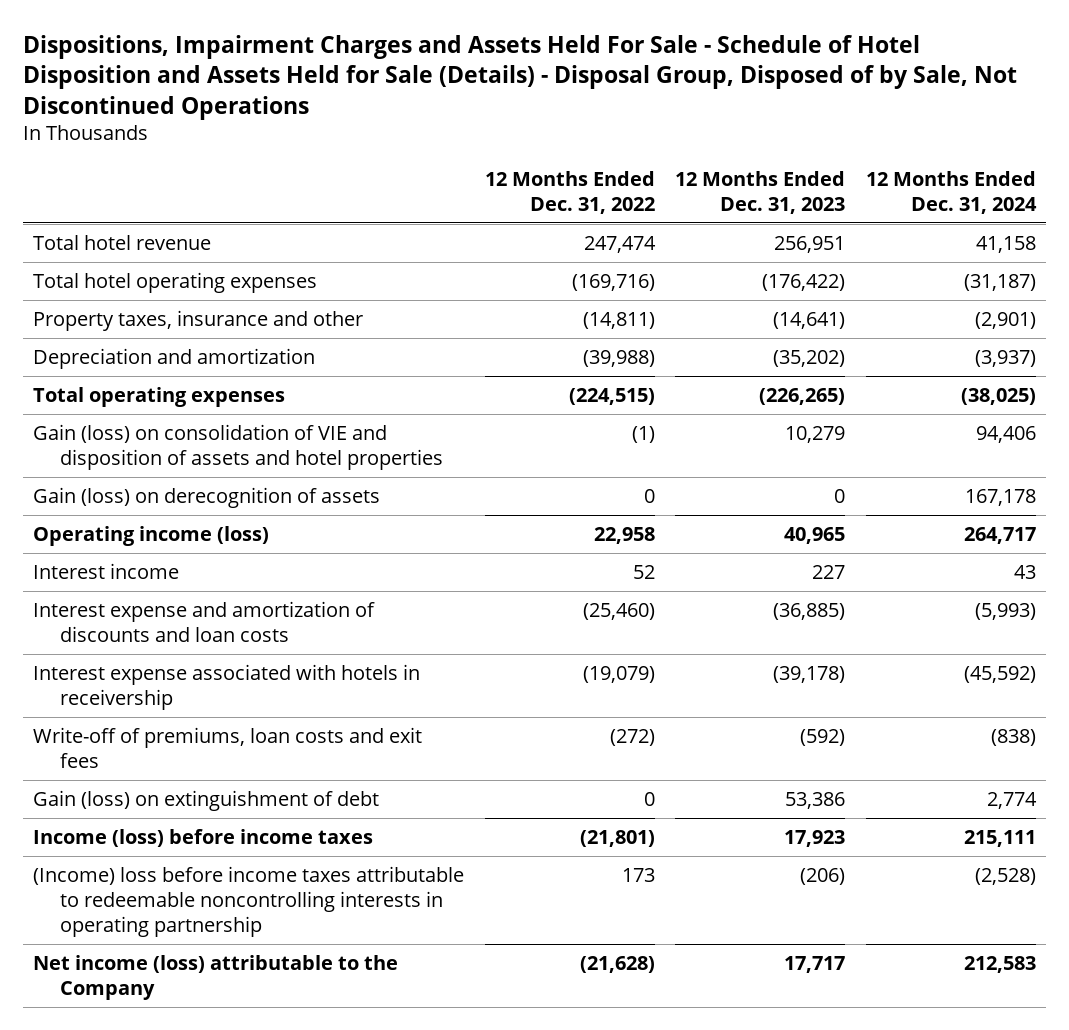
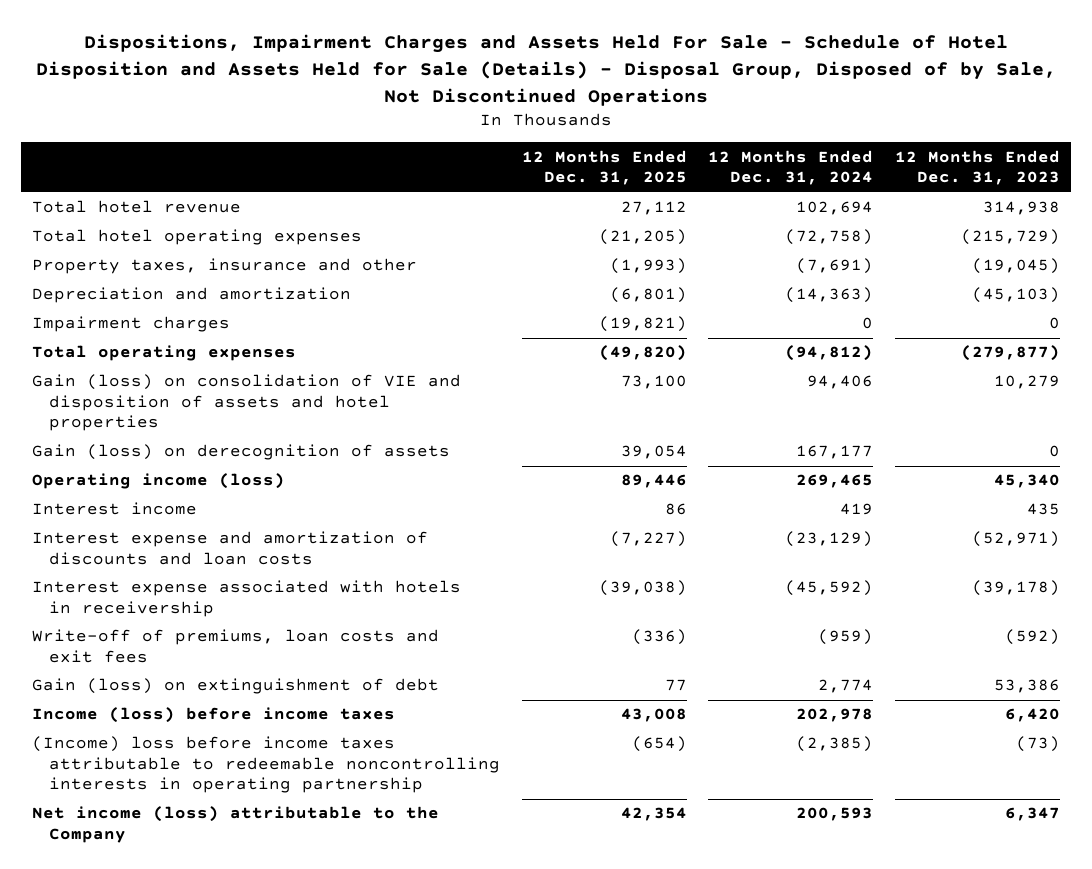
[484,170,655,214] 12 Months Ended Dec. 31, 2022 -> none
none -> [521,149,687,186] 12 Months Ended Dec. 31, 2025
[774,235,846,253] 256,951 -> [982,201,1060,216] 314,938
[975,235,1036,253] 41,158 -> [796,201,874,216] 102,694
[762,273,846,291] (176,422) -> [960,229,1060,246] (215,729)
[963,273,1036,291] (31,187) -> [785,229,874,246] (72,758)
[773,311,846,329] (14,641) -> [971,258,1060,275] (19,045)
[974,311,1036,329] (2,901) -> [796,258,874,275] (7,691)
[773,349,846,367] (35,202) -> [971,287,1060,304] (45,103)
[974,349,1036,367] (3,937) -> [785,287,874,304] (14,363)
none -> [31,316,230,333] Impairment charges
[759,387,846,405] (226,265) -> [960,345,1060,362] (279,877)
[960,387,1036,405] (38,025) -> [785,345,874,362] (94,812)
[964,488,1036,506] 167,178 -> [796,445,874,460] 167,177
[784,526,846,544] 40,965 -> [993,474,1060,489] 45,340
[963,526,1036,544] 264,717 -> [796,474,874,489] 269,465
[812,564,846,579] 227 -> [1026,503,1060,516] 435
[1013,564,1036,579] 43 -> [840,503,874,516] 419
[773,602,846,620] (36,885) -> [971,531,1060,548] (52,971)
[974,602,1036,620] (5,993) -> [785,531,874,548] (23,129)
[990,728,1036,746] (838) -> [818,629,874,646] (959)
[784,829,846,847] 17,923 -> [1004,708,1060,723] 6,420
[963,829,1036,847] 215,111 -> [796,708,874,723] 202,978
[800,867,846,885] (206) -> [1015,736,1060,753] (73)
[974,867,1036,885] (2,528) -> [796,736,874,753] (2,385)
[784,955,846,973] 17,717 -> [1004,807,1060,822] 6,347
[963,955,1036,973] 212,583 -> [796,807,874,822] 200,593

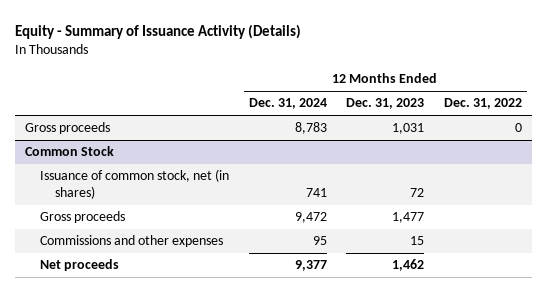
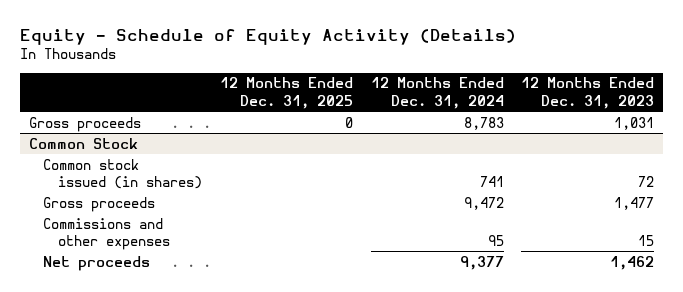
[15,23,302,39] Equity - Summary of Issuance Activity (Details) -> [19,28,516,45] Equity - Schedule of Equity Activity (Details)
[444,98,523,110] Dec. 31, 2022 -> none
none -> [219,77,353,109] 12 Months Ended Dec. 31, 2025
[39,169,229,199] Issuance of common stock, net (in shares) -> [43,158,203,189] Common stock issued (in shares)

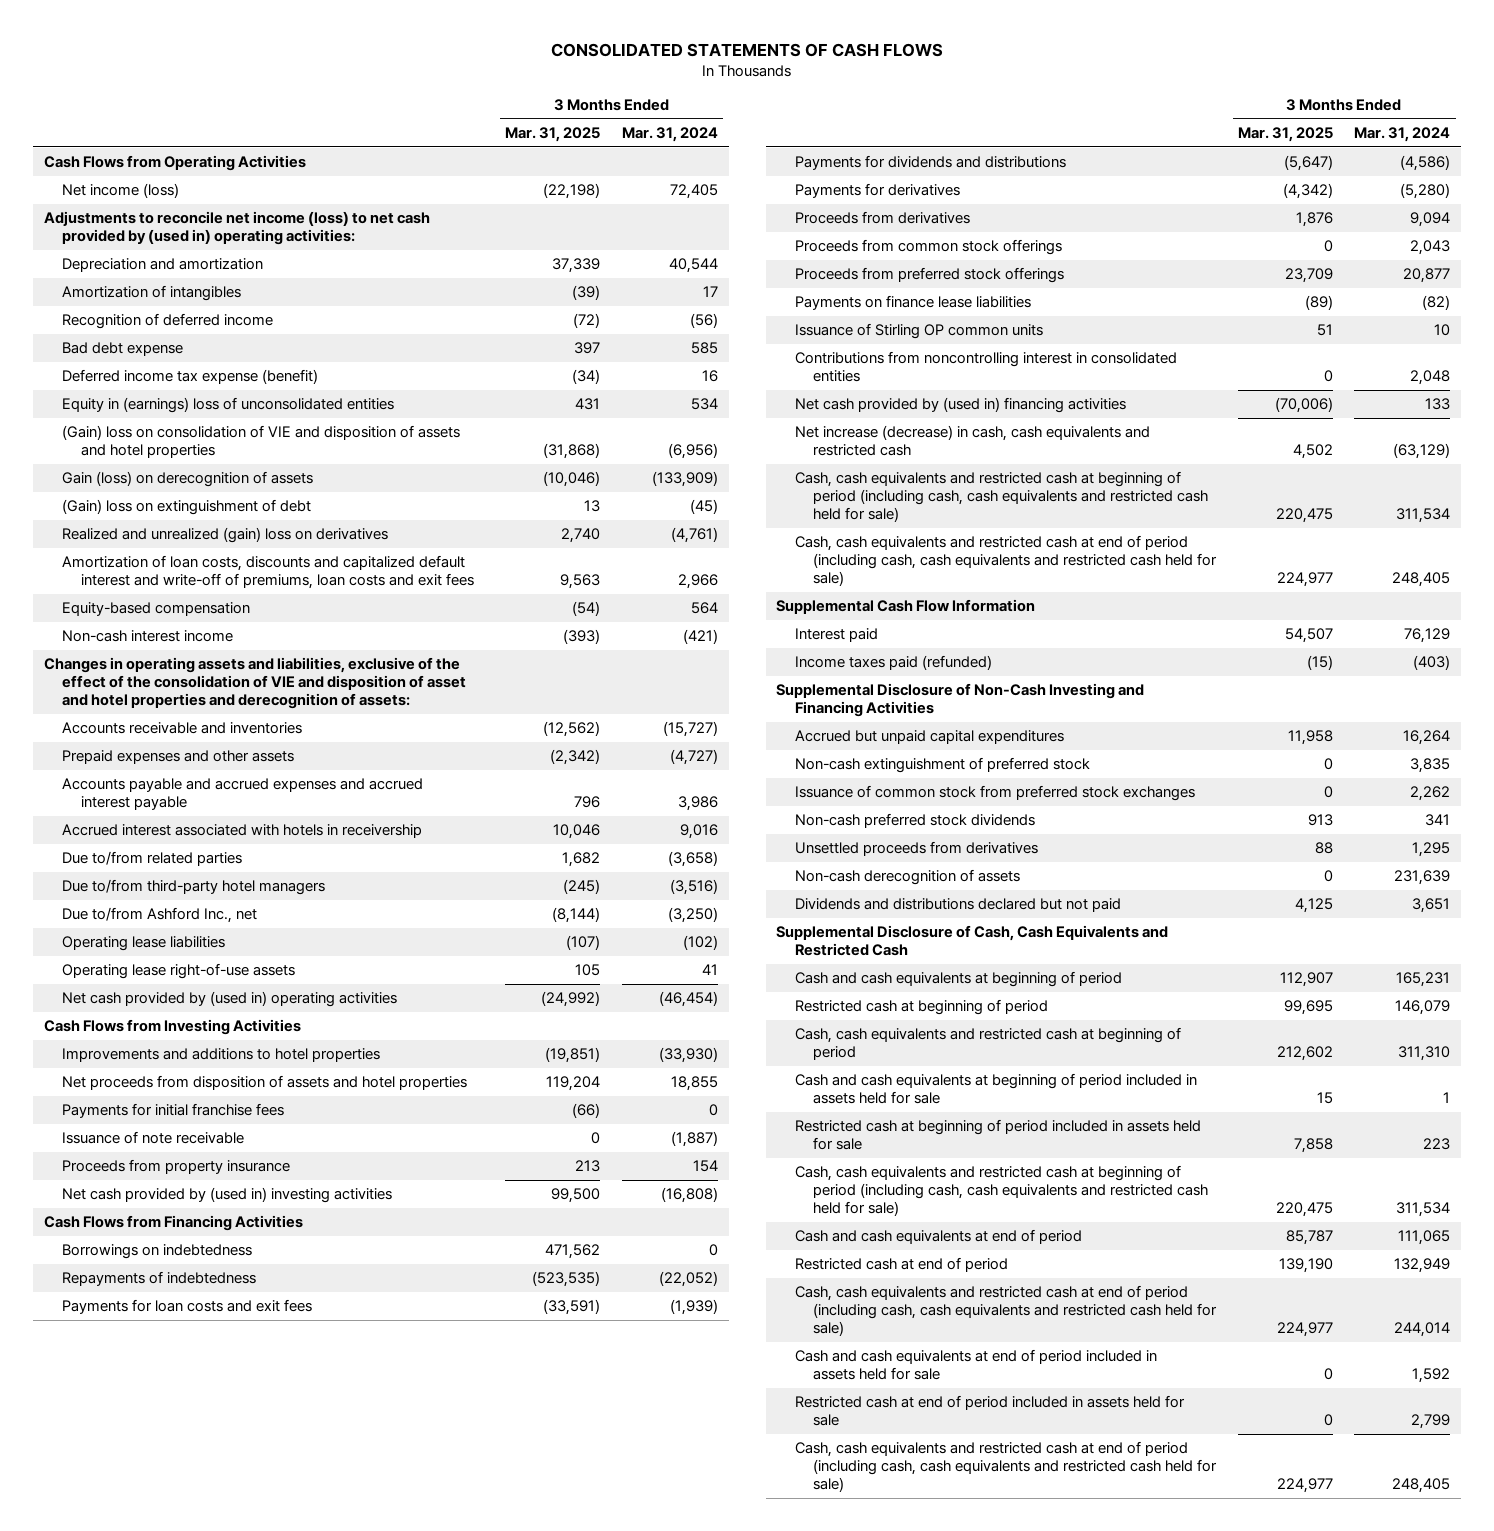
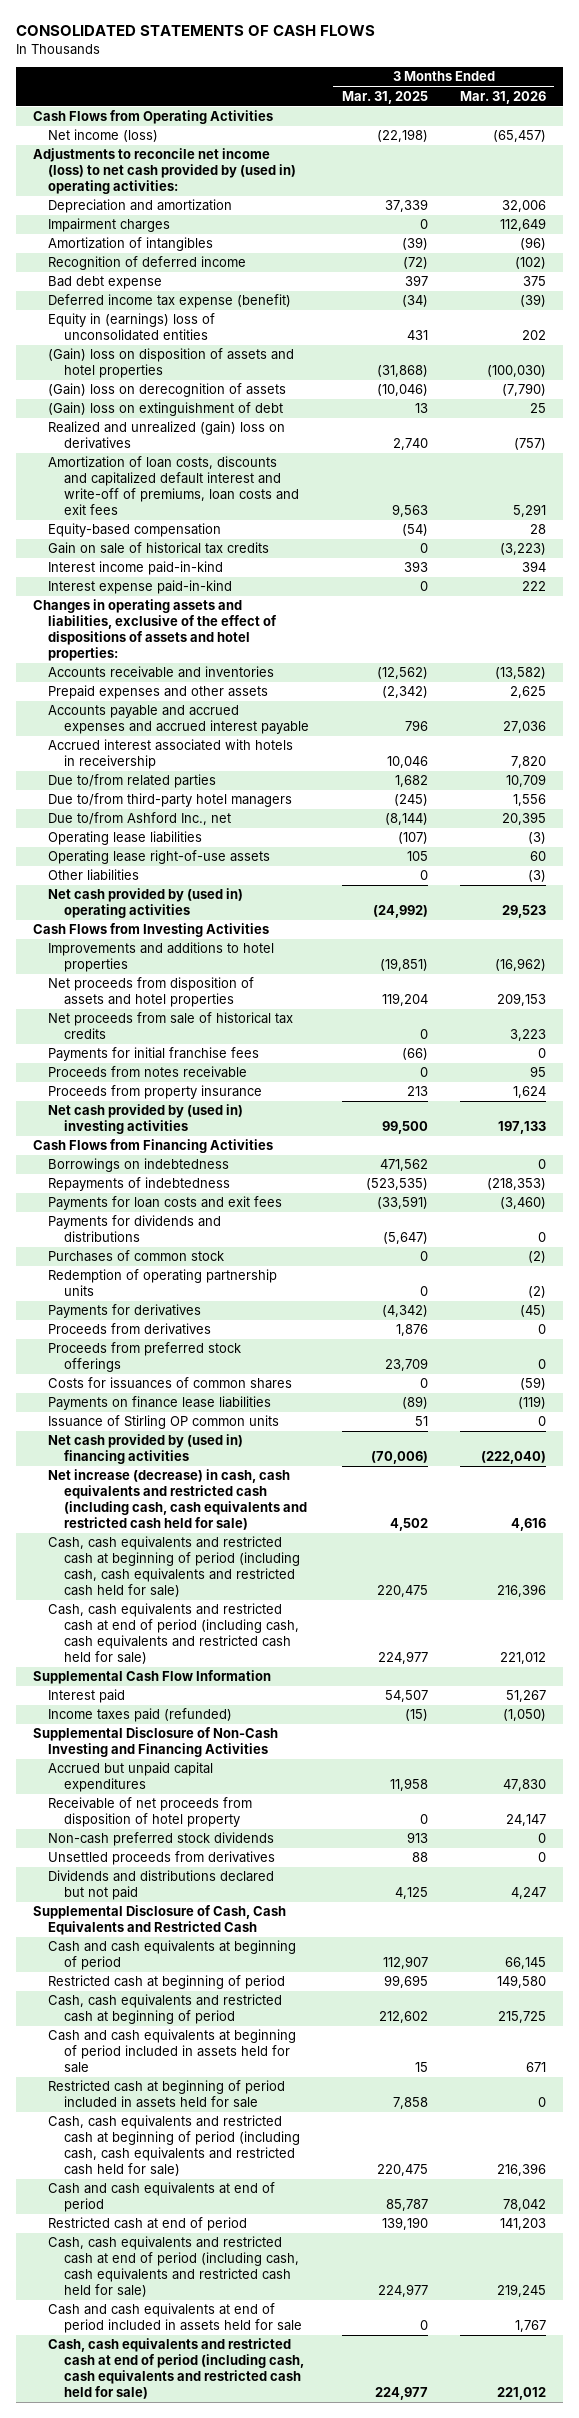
[621,127,718,143] Mar. 31, 2024 -> none
none -> [460,90,547,104] Mar. 31, 2026
none -> [48,218,171,233] Impairment charges
[62,425,461,459] (Gain) loss on consolidation of VIE and disposition of assets and hotel properties -> [48,348,295,379] (Gain) loss on disposition of assets and hotel properties
[62,471,314,488] Gain (loss) on derecognition of assets -> [48,383,287,398] (Gain) loss on derecognition of assets
[62,630,234,643] Non-cash interest income -> none
none -> [48,542,270,555] Gain on sale of historical tax credits
none -> [48,561,224,576] Interest income paid-in-kind
none -> [48,580,233,595] Interest expense paid-in-kind
[43,657,467,710] Changes in operating assets and liabilities, exclusive of the effect of the consolidation of VIE and disposition of asset and hotel properties and derecognition of assets: -> [32,599,278,662] Changes in operating assets and liabilities, exclusive of the effect of dispositions of assets and hotel properties:
none -> [48,869,140,882] Other liabilities
none -> [48,1012,294,1040] Net proceeds from sale of historical tax credits
[62,1131,245,1145] Issuance of note receivable -> none
none -> [48,1066,248,1079] Proceeds from notes receivable
none -> [48,1250,225,1263] Purchases of common stock
none -> [48,1269,278,1297] Redemption of operating partnership units
[794,239,1062,256] Proceeds from common stock offerings -> none
none -> [48,1377,293,1390] Costs for issuances of common shares
[794,351,1177,383] Contributions from noncontrolling interest in consolidated entities -> none
[794,425,1150,457] Net increase (decrease) in cash, cash equivalents and restricted cash -> [48,1469,307,1531] Net increase (decrease) in cash, cash equivalents and restricted cash (including cash, cash equivalents and restricted cash held for sale)
[794,757,1090,774] Non-cash extinguishment of preferred stock -> none
[794,785,1195,802] Issuance of common stock from preferred stock exchanges -> none
none -> [48,1797,253,1828] Receivable of net proceeds from disposition of hotel property
[794,869,1020,886] Non-cash derecognition of assets -> none
[794,1395,1185,1427] Restricted cash at end of period included in assets held for sale -> none

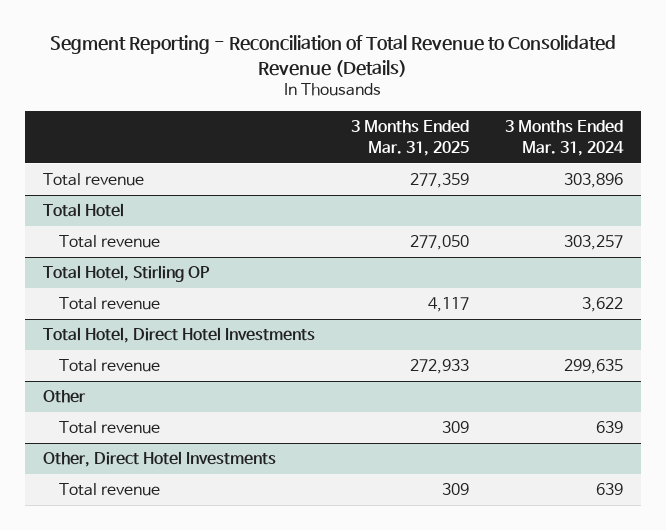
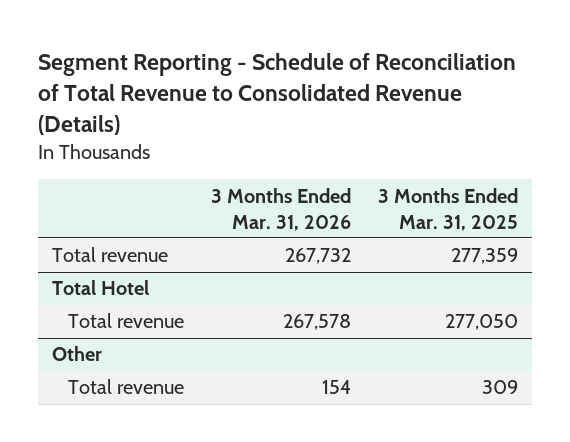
[50,35,617,78] Segment Reporting - Reconciliation of Total Revenue to Consolidated Revenue (Details) -> [38,52,517,136] Segment Reporting - Schedule of Reconciliation of Total Revenue to Consolidated Revenue (Details)
[505,120,625,156] 3 Months Ended Mar. 31, 2024 -> none
none -> [210,187,351,231] 3 Months Ended Mar. 31, 2026
[42,265,210,283] Total Hotel, Stirling OP -> none
[58,297,160,311] Total revenue -> none
[42,327,315,344] Total Hotel, Direct Hotel Investments -> none
[58,359,160,373] Total revenue -> none
[42,451,276,468] Other, Direct Hotel Investments -> none
[58,483,160,497] Total revenue -> none

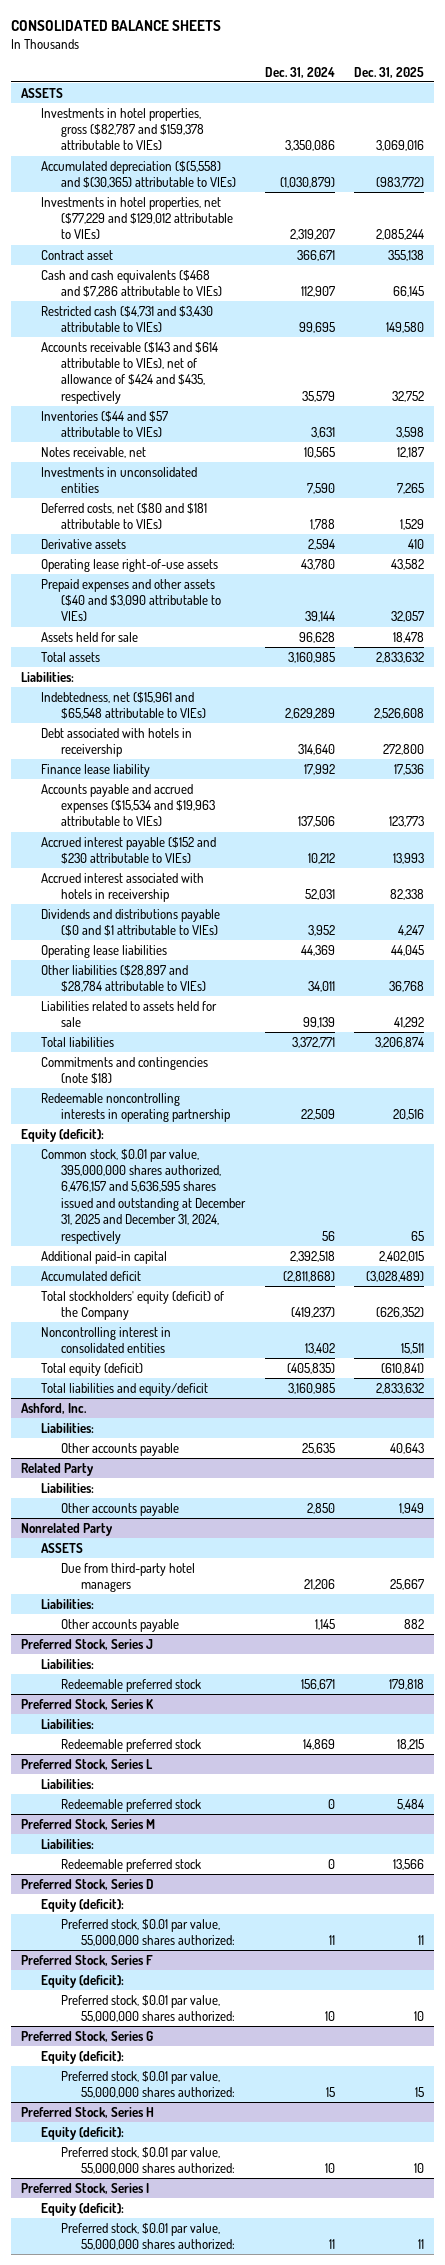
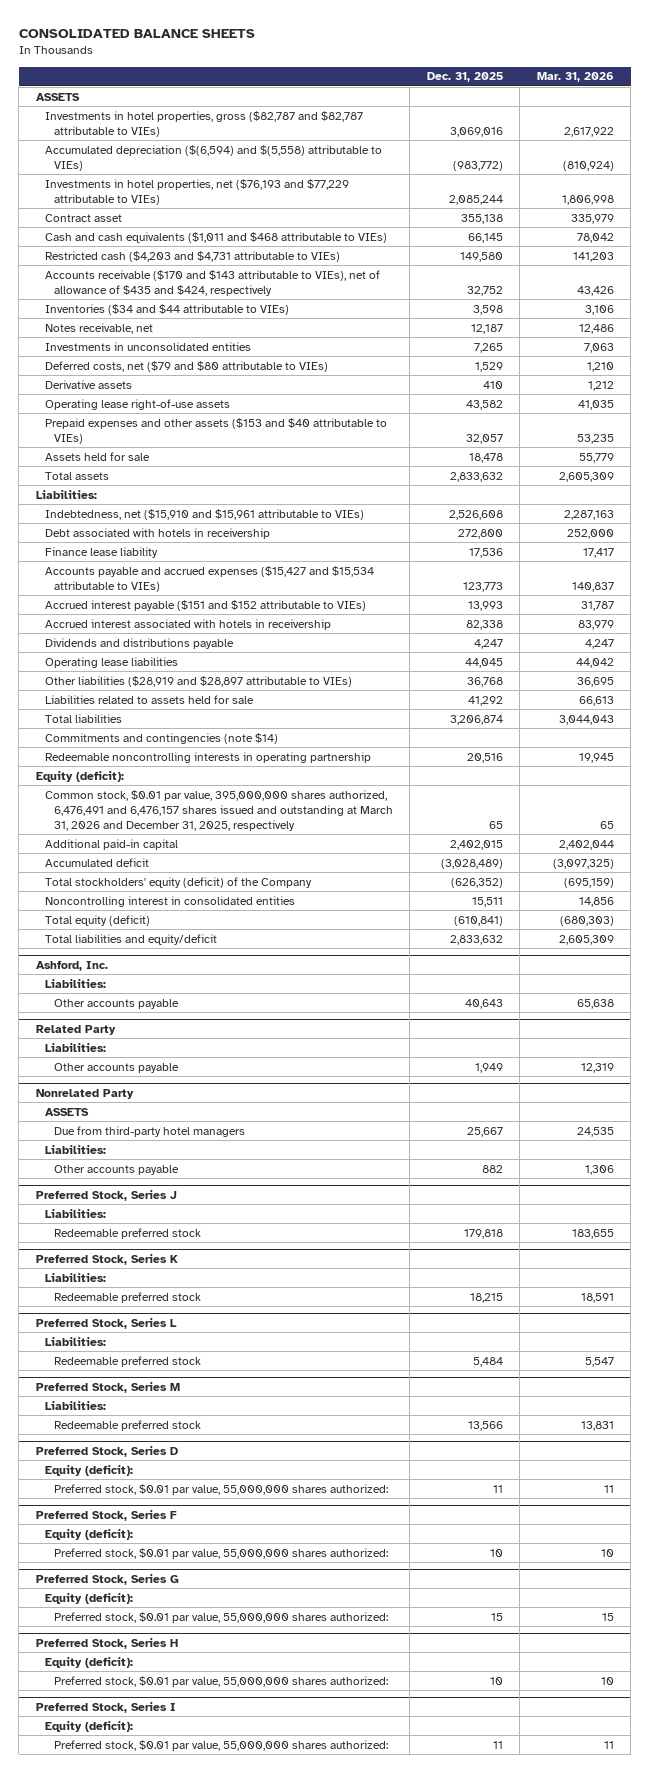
[264,66,335,78] Dec. 31, 2024 -> none
none -> [536,72,614,83] Mar. 31, 2026
[41,107,205,151] Investments in hotel properties, gross ($82,787 and $159,378 attributable to VIEs) -> [44,110,363,137] Investments in hotel properties, gross ($82,787 and $82,787 attributable to VIEs)
[41,160,237,189] Accumulated depreciation ($(5,558) and $(30,365) attributable to VIEs) -> [44,144,382,171] Accumulated depreciation ($(6,594) and $(5,558) attributable to VIEs)
[41,196,234,240] Investments in hotel properties, net ($77,229 and $129,012 attributable to VIEs) -> [44,178,349,205] Investments in hotel properties, net ($76,193 and $77,229 attributable to VIEs)
[41,269,223,298] Cash and cash equivalents ($468 and $7,286 attributable to VIEs) -> [44,231,387,243] Cash and cash equivalents ($1,011 and $468 attributable to VIEs)
[41,305,214,333] Restricted cash ($4,731 and $3,430 attributable to VIEs) -> [44,250,340,262] Restricted cash ($4,203 and $4,731 attributable to VIEs)
[41,341,219,404] Accounts receivable ($143 and $614 attributable to VIEs), net of allowance of $424 and $435, respectively -> [44,269,380,296] Accounts receivable ($170 and $143 attributable to VIEs), net of allowance of $435 and $424, respectively
[41,410,169,438] Inventories ($44 and $57 attributable to VIEs) -> [44,303,289,315] Inventories ($34 and $44 attributable to VIEs)
[41,502,208,530] Deferred costs, net ($80 and $181 attributable to VIEs) -> [44,360,328,372] Deferred costs, net ($79 and $80 attributable to VIEs)
[41,578,222,622] Prepaid expenses and other assets ($40 and $3,090 attributable to VIEs) -> [44,417,387,444] Prepaid expenses and other assets ($153 and $40 attributable to VIEs)
[41,691,207,720] Indebtedness, net ($15,961 and $65,548 attributable to VIEs) -> [44,508,364,520] Indebtedness, net ($15,910 and $15,961 attributable to VIEs)
[41,783,216,827] Accounts payable and accrued expenses ($15,534 and $19,963 attributable to VIEs) -> [44,565,374,592] Accounts payable and accrued expenses ($15,427 and $15,534 attributable to VIEs)
[41,836,217,865] Accrued interest payable ($152 and $230 attributable to VIEs) -> [44,599,366,611] Accrued interest payable ($151 and $152 attributable to VIEs)
[41,908,221,937] Dividends and distributions payable ($0 and $1 attributable to VIEs) -> [44,637,234,649] Dividends and distributions payable
[41,964,207,993] Other liabilities ($28,897 and $28,784 attributable to VIEs) -> [44,675,352,687] Other liabilities ($28,919 and $28,897 attributable to VIEs)
[41,1056,209,1085] Commitments and contingencies (note $18) -> [44,732,278,744] Commitments and contingencies (note $14)
[41,1148,247,1244] Common stock, $0.01 par value, 395,000,000 shares authorized, 6,476,157 and 5,636,595 shares issued and outstanding at December 31, 2025 and December 31, 2024, respectively -> [44,789,393,831] Common stock, $0.01 par value, 395,000,000 shares authorized, 6,476,491 and 6,476,157 shares issued and outstanding at March 31, 2026 and December 31, 2025, respectively

